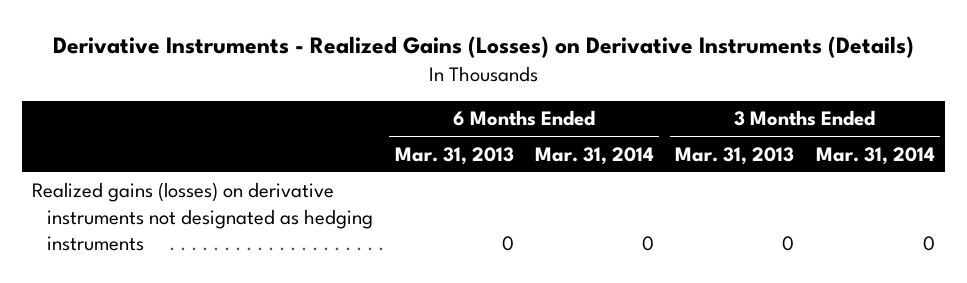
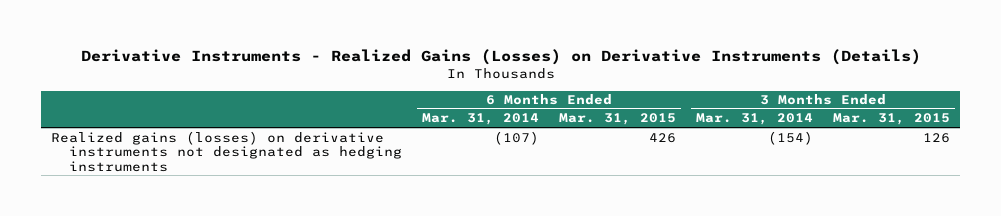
[394,146,514,165] Mar. 31, 2013 -> none
[675,146,795,165] Mar. 31, 2013 -> none
none -> [558,113,676,126] Mar. 31, 2015
none -> [833,113,951,126] Mar. 31, 2015
[641,235,654,251] 0 -> [493,130,539,145] (107)
[922,235,935,251] 0 -> [767,130,813,145] (154)

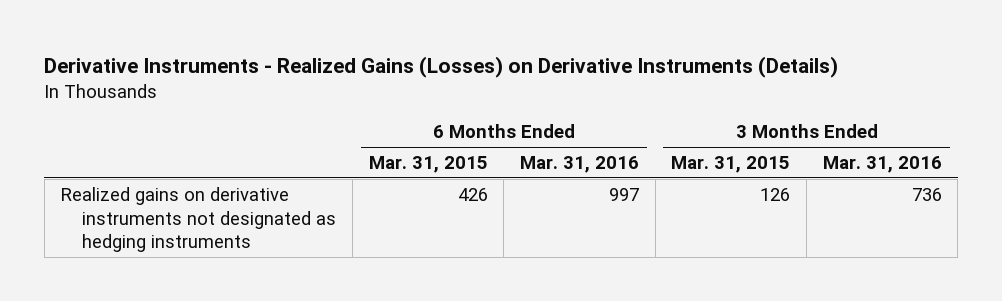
[421,113,539,126] Mar. 31, 2014 -> none
[695,113,813,126] Mar. 31, 2014 -> none
none -> [520,156,640,174] Mar. 31, 2016
none -> [822,156,942,174] Mar. 31, 2016
[51,130,402,172] Realized gains (losses) on derivative instruments not designated as hedging instruments -> [60,186,337,253] Realized gains on derivative instruments not designated as hedging instruments

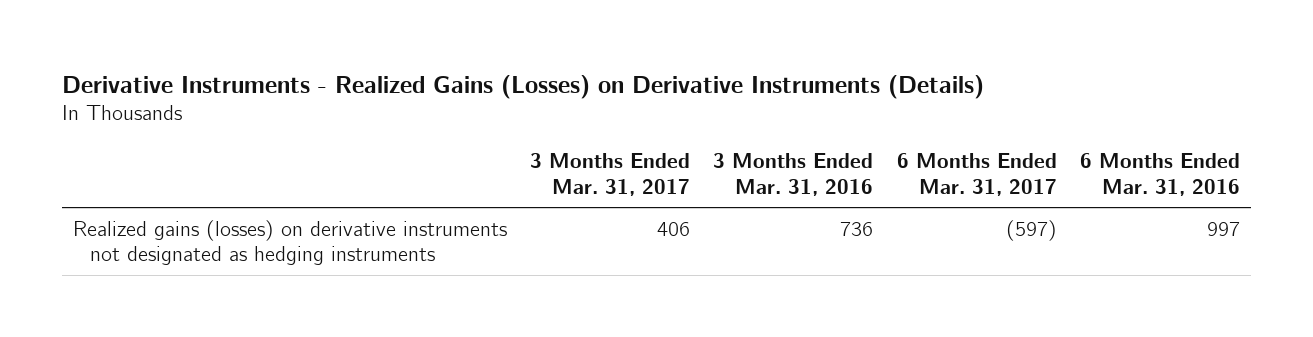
[368,156,488,174] Mar. 31, 2015 -> none
[671,156,791,174] Mar. 31, 2015 -> none
none -> [530,153,691,196] 3 Months Ended Mar. 31, 2017
none -> [896,153,1057,196] 6 Months Ended Mar. 31, 2017
[60,186,337,253] Realized gains on derivative instruments not designated as hedging instruments -> [73,219,508,266] Realized gains (losses) on derivative instruments not designated as hedging instruments

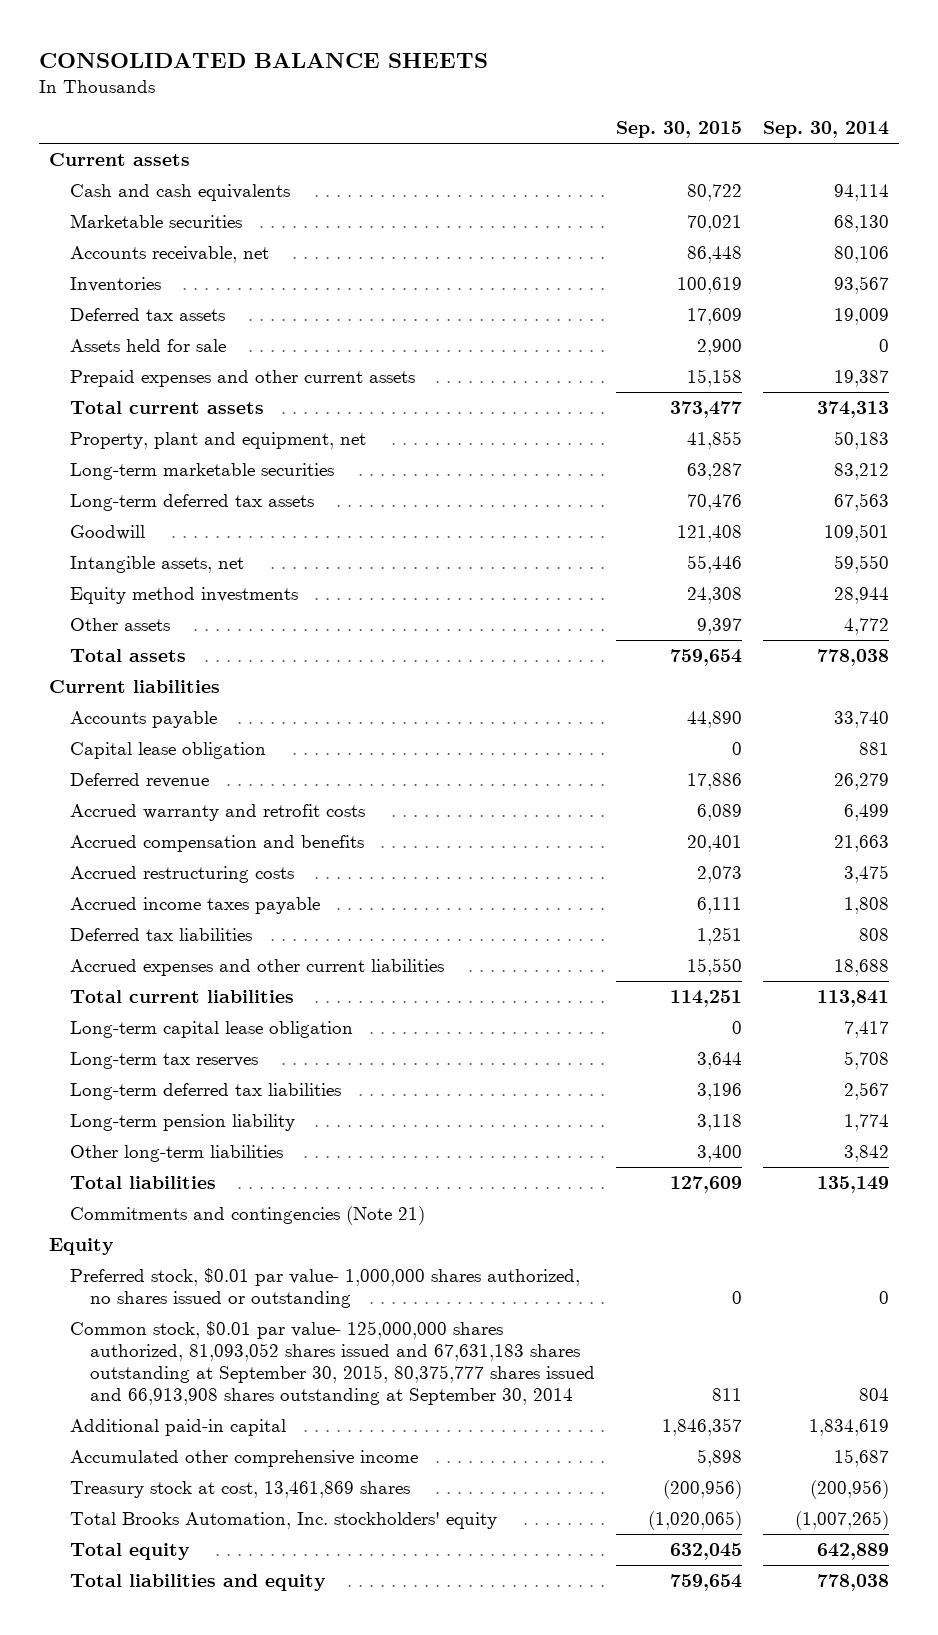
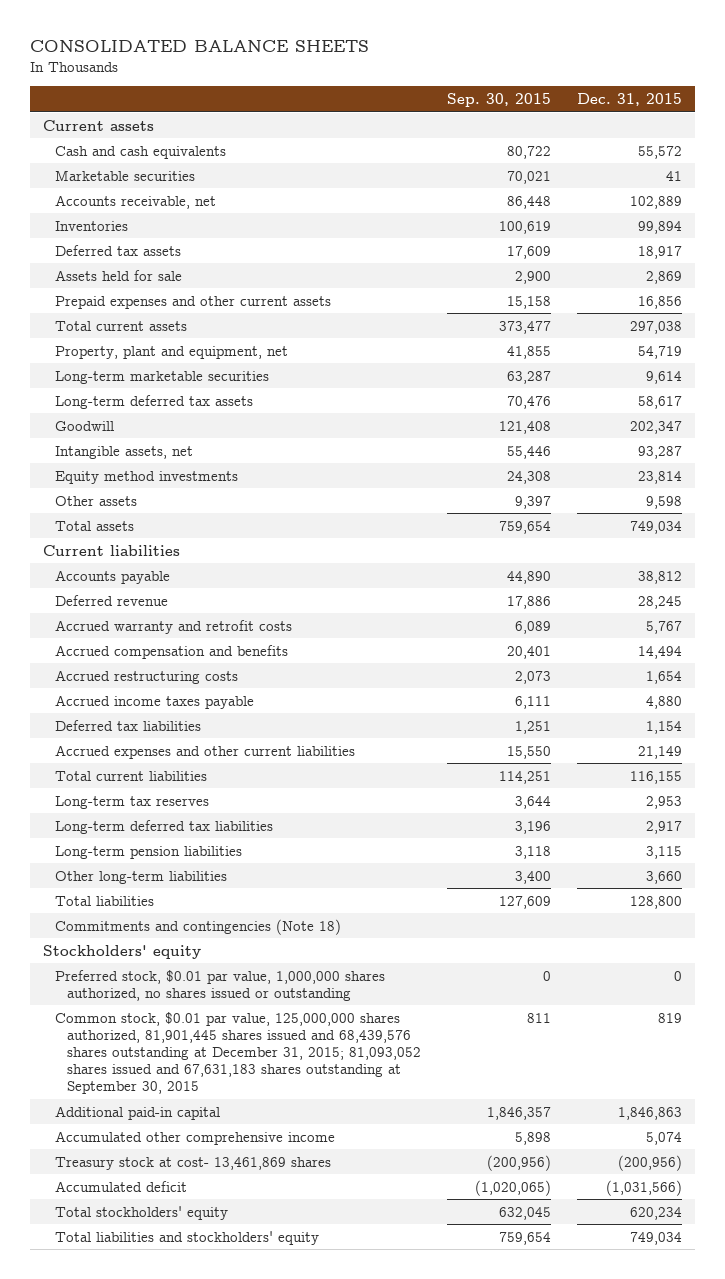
[762,121,889,139] Sep. 30, 2014 -> none
none -> [577,93,683,107] Dec. 31, 2015
[69,742,266,760] Capital lease obligation -> none
[69,1021,353,1039] Long-term capital lease obligation -> none
[69,1114,295,1132] Long-term pension liability -> [54,845,242,859] Long-term pension liabilities
[69,1206,425,1226] Commitments and contingencies (Note 21) -> [54,918,341,935] Commitments and contingencies (Note 18)
[49,1238,115,1256] Equity -> [42,944,201,959] Stockholders' equity
[69,1268,580,1309] Preferred stock, $0.01 par value- 1,000,000 shares authorized, no shares issued or outstanding -> [54,969,385,1001] Preferred stock, $0.01 par value, 1,000,000 shares authorized, no shares issued or outstanding
[69,1321,595,1405] Common stock, $0.01 par value- 125,000,000 shares authorized, 81,093,052 shares issued and 67,631,183 shares outstanding at September 30, 2015, 80,375,777 shares issued and 66,913,908 shares outstanding at September 30, 2014 -> [54,1011,421,1095] Common stock, $0.01 par value, 125,000,000 shares authorized, 81,901,445 shares issued and 68,439,576 shares outstanding at December 31, 2015; 81,093,052 shares issued and 67,631,183 shares outstanding at September 30, 2015
[69,1481,410,1499] Treasury stock at cost, 13,461,869 shares -> [54,1156,331,1170] Treasury stock at cost- 13,461,869 shares
[69,1512,497,1530] Total Brooks Automation, Inc. stockholders' equity -> [54,1180,187,1192] Accumulated deficit
[69,1543,190,1561] Total equity -> [54,1205,228,1220] Total stockholders' equity
[69,1574,326,1592] Total liabilities and equity -> [54,1230,319,1245] Total liabilities and stockholders' equity

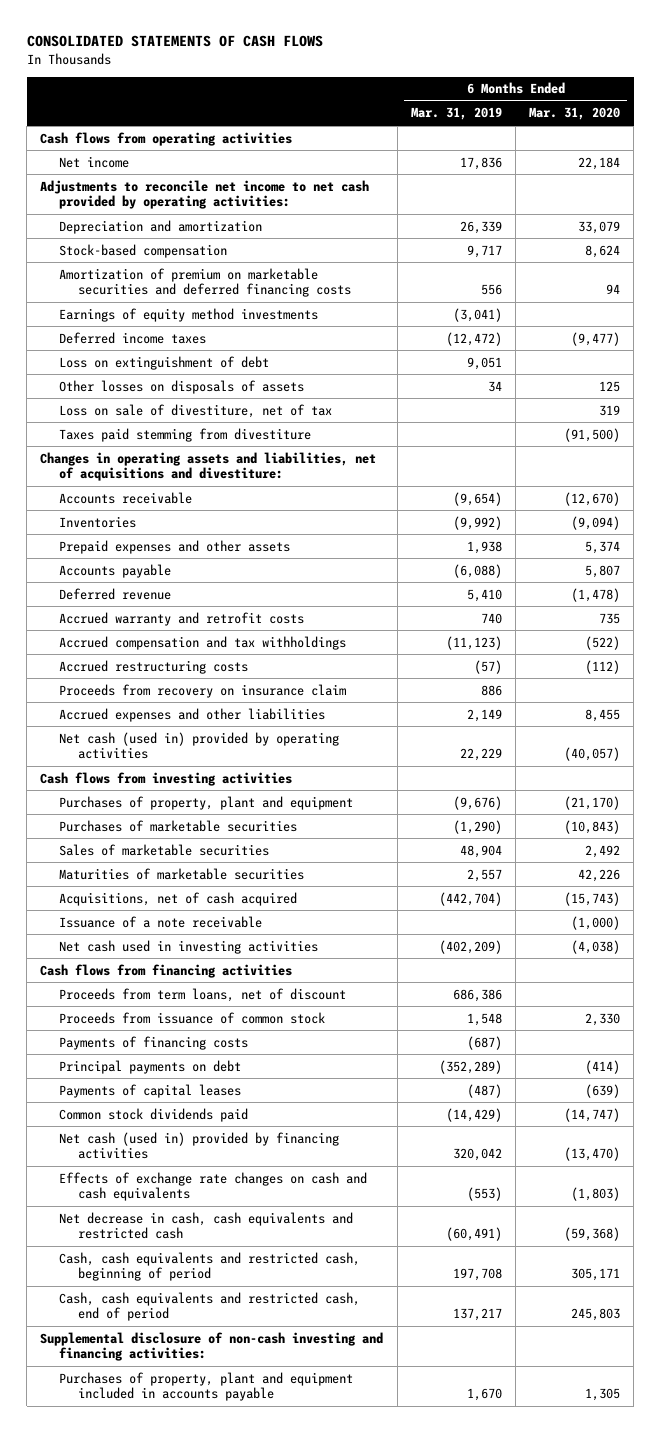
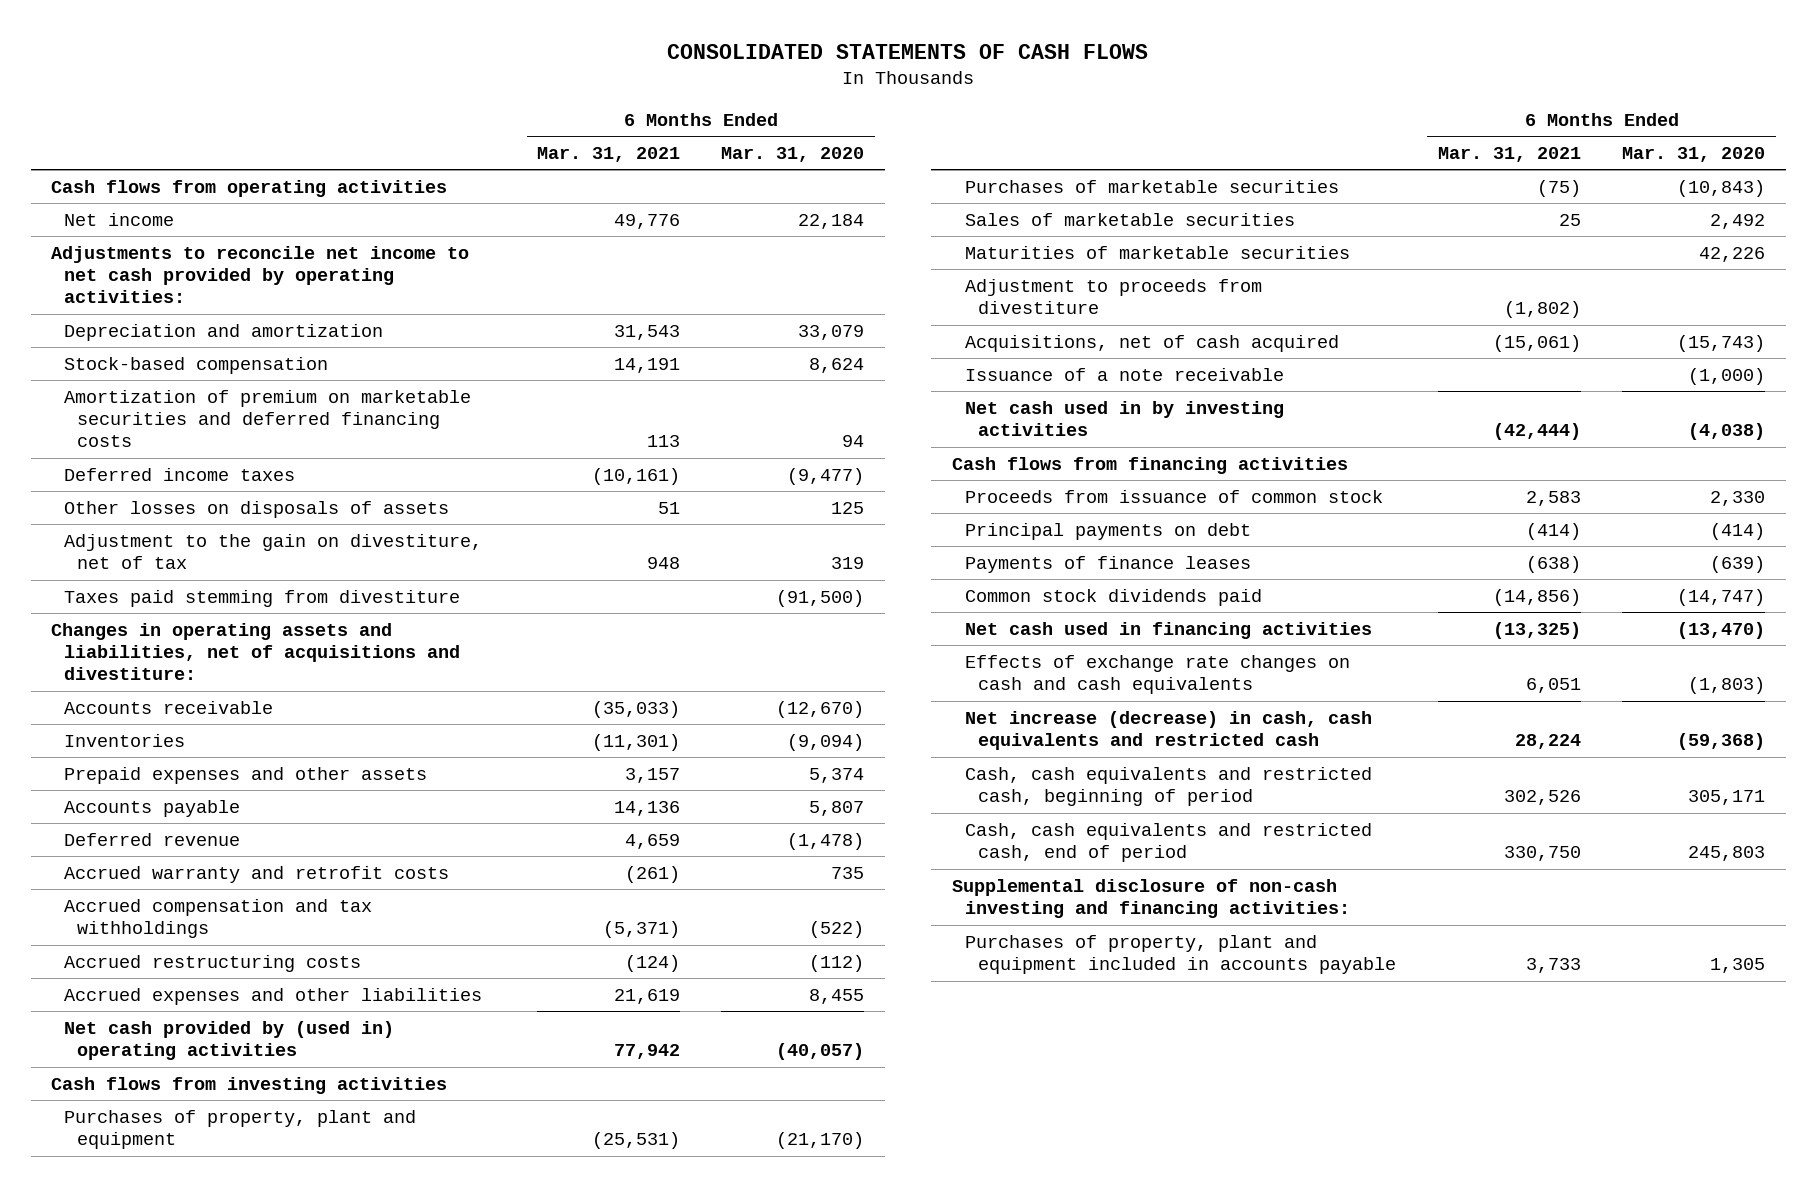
[410,107,502,121] Mar. 31, 2019 -> none
none -> [536,146,680,162] Mar. 31, 2021
[59,307,319,322] Earnings of equity method investments -> none
[59,355,270,370] Loss on extinguishment of debt -> none
[59,403,333,418] Loss on sale of divestiture, net of tax -> [64,533,483,569] Adjustment to the gain on divestiture, net of tax
[59,683,347,698] Proceeds from recovery on insurance claim -> none
[59,731,340,760] Net cash (used in) provided by operating activities -> [64,1020,395,1060] Net cash provided by (used in) operating activities
none -> [965,278,1263,314] Adjustment to proceeds from divestiture
[59,939,319,954] Net cash used in investing activities -> [965,400,1285,436] Net cash used in by investing activities
[59,987,347,1002] Proceeds from term loans, net of discount -> none
[59,1035,249,1050] Payments of financing costs -> none
[59,1083,242,1098] Payments of capital leases -> [965,555,1252,573] Payments of finance leases
[59,1131,340,1160] Net cash (used in) provided by financing activities -> [965,621,1373,639] Net cash used in financing activities
[59,1211,354,1240] Net decrease in cash, cash equivalents and restricted cash -> [965,710,1373,750] Net increase (decrease) in cash, cash equivalents and restricted cash

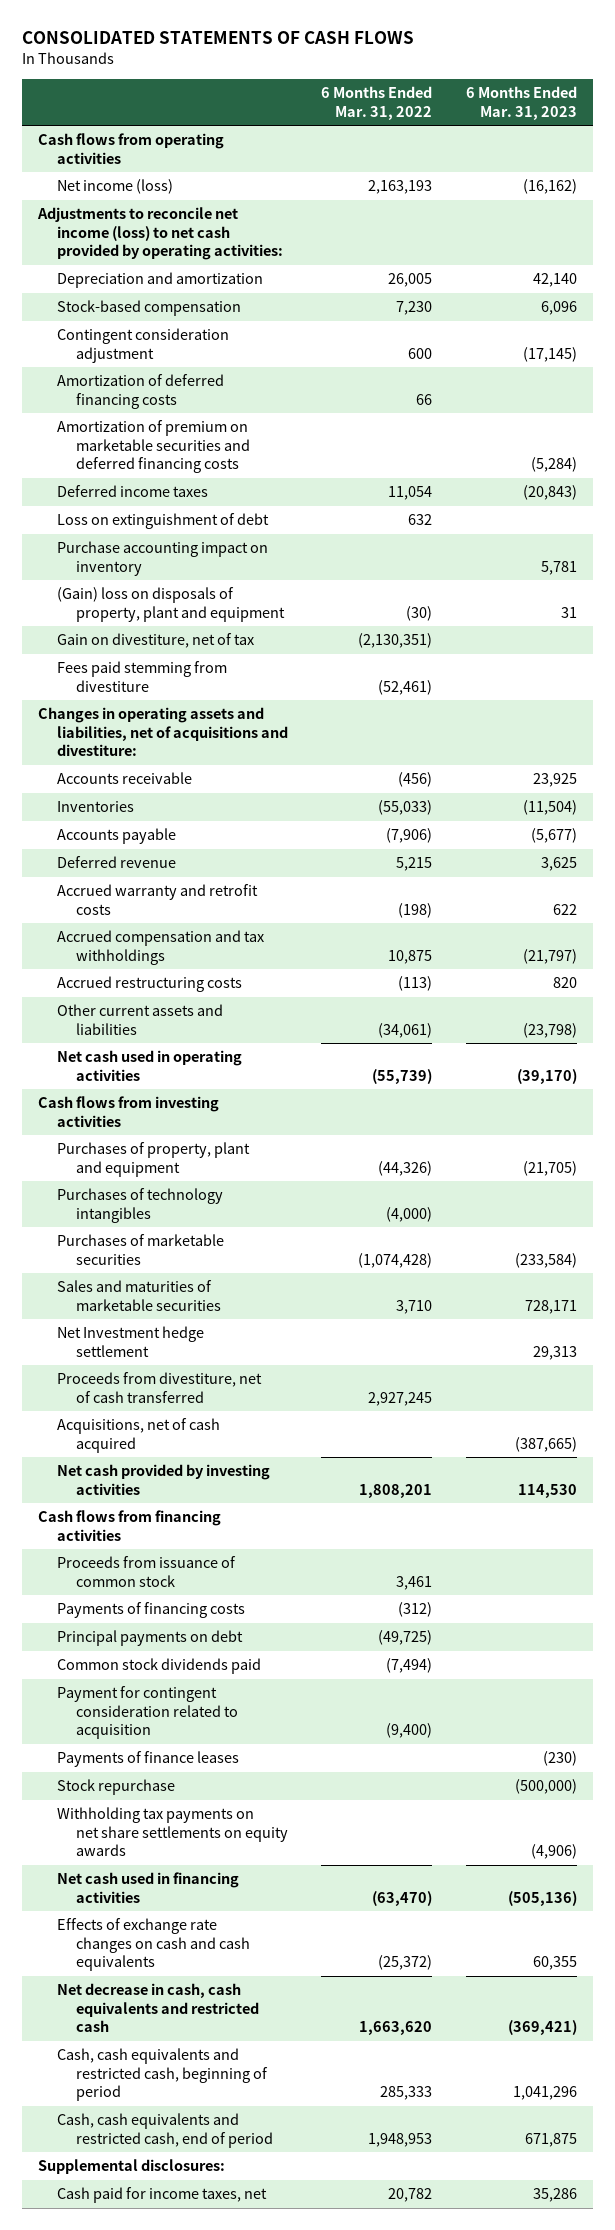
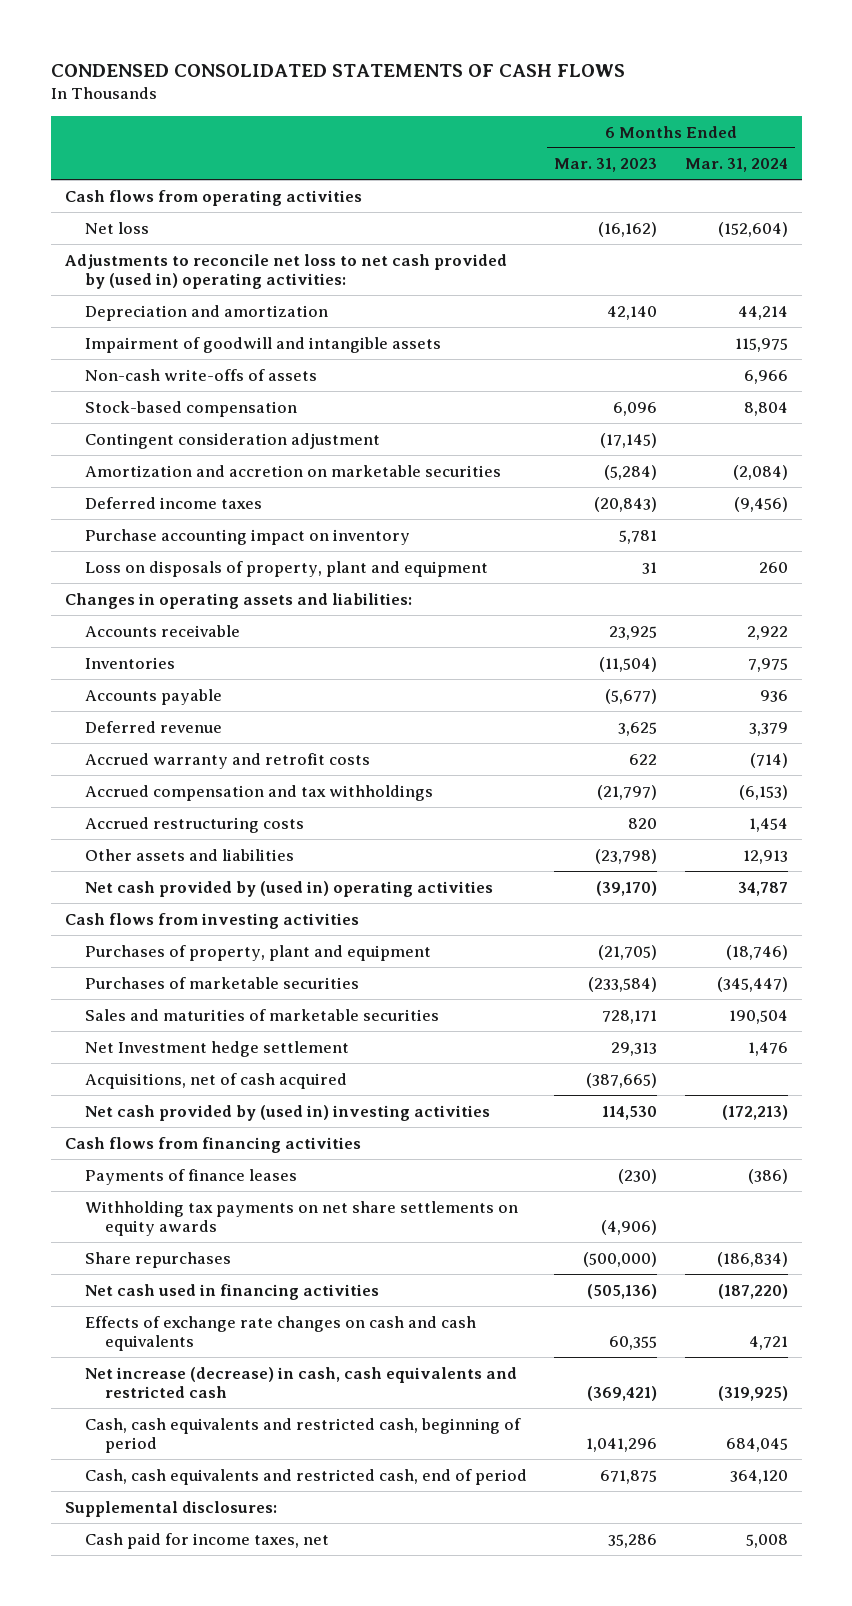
[21,31,414,45] CONSOLIDATED STATEMENTS OF CASH FLOWS -> [50,63,625,77] CONDENSED CONSOLIDATED STATEMENTS OF CASH FLOWS
[321,86,433,120] 6 Months Ended Mar. 31, 2022 -> none
none -> [684,158,788,173] Mar. 31, 2024
[56,179,173,195] Net income (loss) -> [84,221,149,234] Net loss
[37,207,283,261] Adjustments to reconcile net income (loss) to net cash provided by operating activities: -> [64,253,507,290] Adjustments to reconcile net loss to net cash provided by (used in) operating activities:
none -> [84,336,441,353] Impairment of goodwill and intangible assets
none -> [84,368,317,381] Non-cash write-offs of assets
[56,374,224,409] Amortization of deferred financing costs -> none
[56,420,250,474] Amortization of premium on marketable securities and deferred financing costs -> [84,464,501,477] Amortization and accretion on marketable securities
[56,513,269,530] Loss on extinguishment of debt -> none
[56,633,254,649] Gain on divestiture, net of tax -> none
[56,661,227,692] Fees paid stemming from divestiture -> none
[56,587,285,622] (Gain) loss on disposals of property, plant and equipment -> [84,560,488,577] Loss on disposals of property, plant and equipment
[38,707,288,757] Changes in operating assets and liabilities, net of acquisitions and divestiture: -> [64,592,412,609] Changes in operating assets and liabilities:
[56,1004,223,1035] Other current assets and liabilities -> [84,848,294,861] Other assets and liabilities
[56,1050,242,1081] Net cash used in operating activities -> [84,880,493,897] Net cash provided by (used in) operating activities
[56,1188,223,1223] Purchases of technology intangibles -> none
[56,1372,262,1403] Proceeds from divestiture, net of cash transferred -> none
[56,1464,270,1495] Net cash provided by investing activities -> [84,1104,490,1121] Net cash provided by (used in) investing activities
[56,1556,236,1587] Proceeds from issuance of common stock -> none
[56,1602,245,1619] Payments of financing costs -> none
[56,1630,243,1647] Principal payments on debt -> none
[56,1658,261,1675] Common stock dividends paid -> none
[56,1686,238,1740] Payment for contingent consideration related to acquisition -> none
[56,1779,175,1796] Stock repurchase -> none
none -> [84,1251,231,1268] Share repurchases
[56,1983,259,2033] Net decrease in cash, cash equivalents and restricted cash -> [84,1366,517,1399] Net increase (decrease) in cash, cash equivalents and restricted cash

